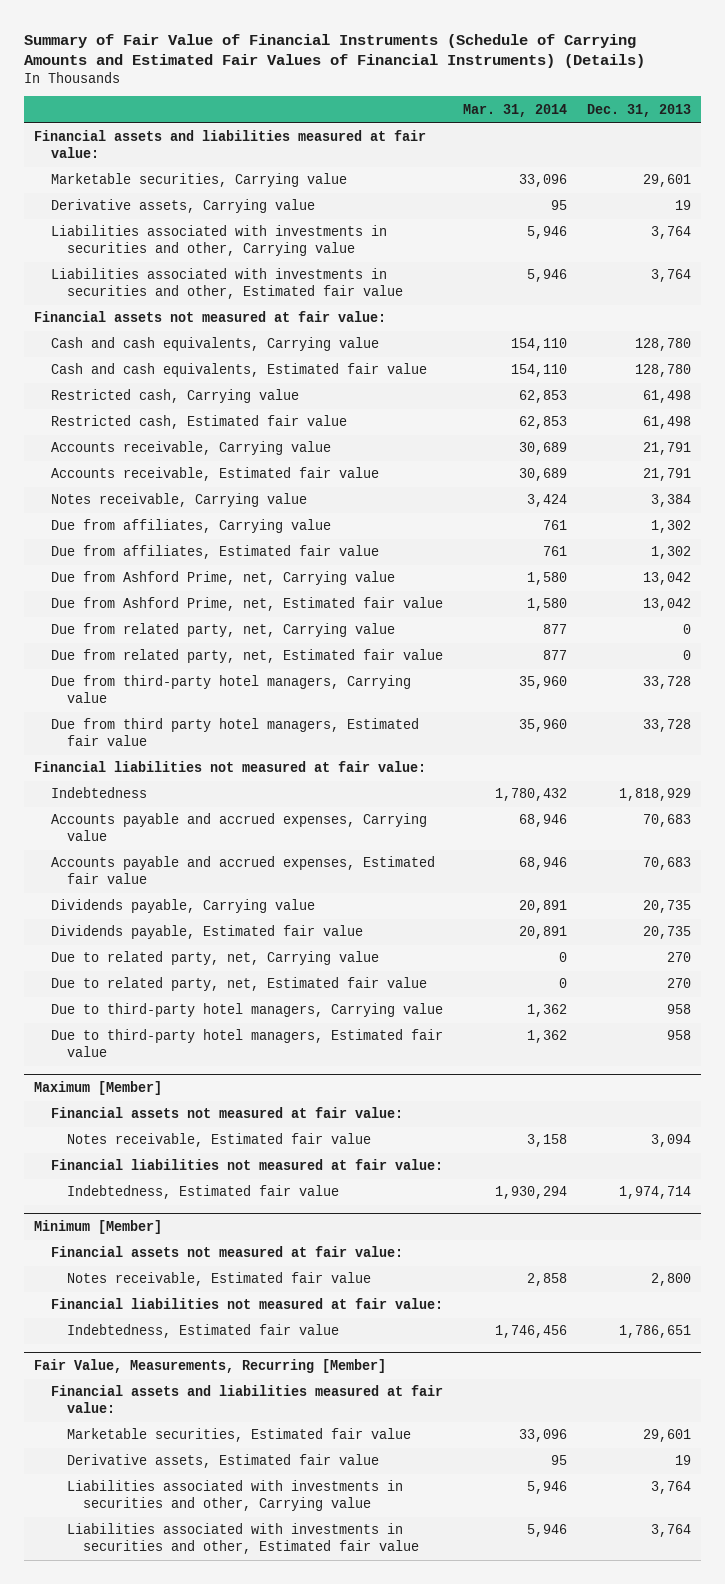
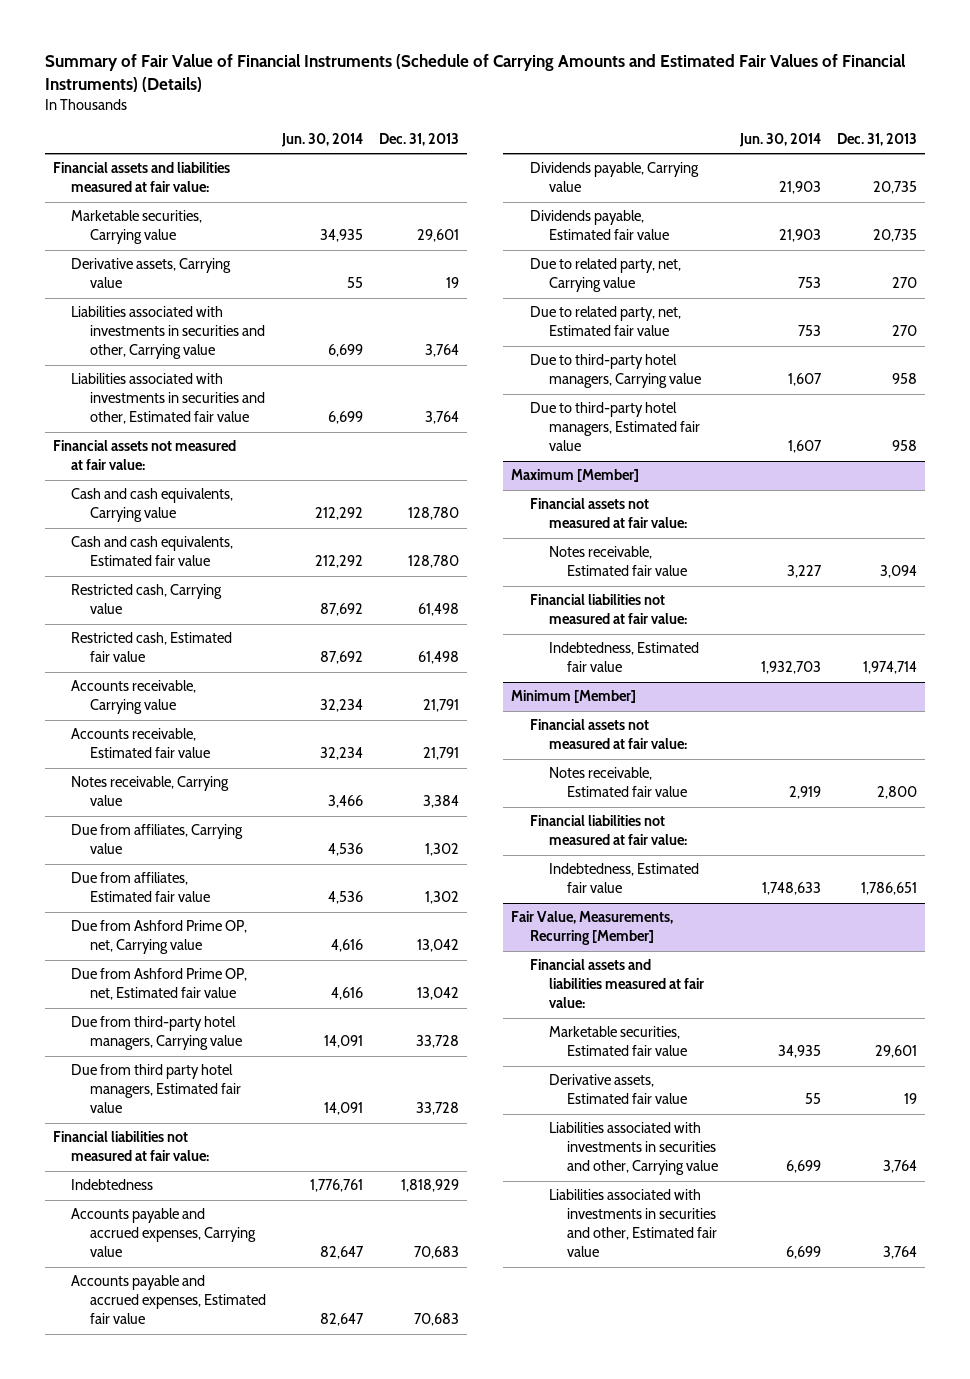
[462,103,567,117] Mar. 31, 2014 -> none
none -> [280,133,363,148] Jun. 30, 2014
[50,623,395,638] Due from related party, net, Carrying value -> none
[50,649,443,664] Due from related party, net, Estimated fair value -> none
[50,571,395,586] Due from Ashford Prime, net, Carrying value -> [71,920,248,955] Due from Ashford Prime OP, net, Carrying value
[50,597,443,612] Due from Ashford Prime, net, Estimated fair value -> [71,968,248,1001] Due from Ashford Prime OP, net, Estimated fair value

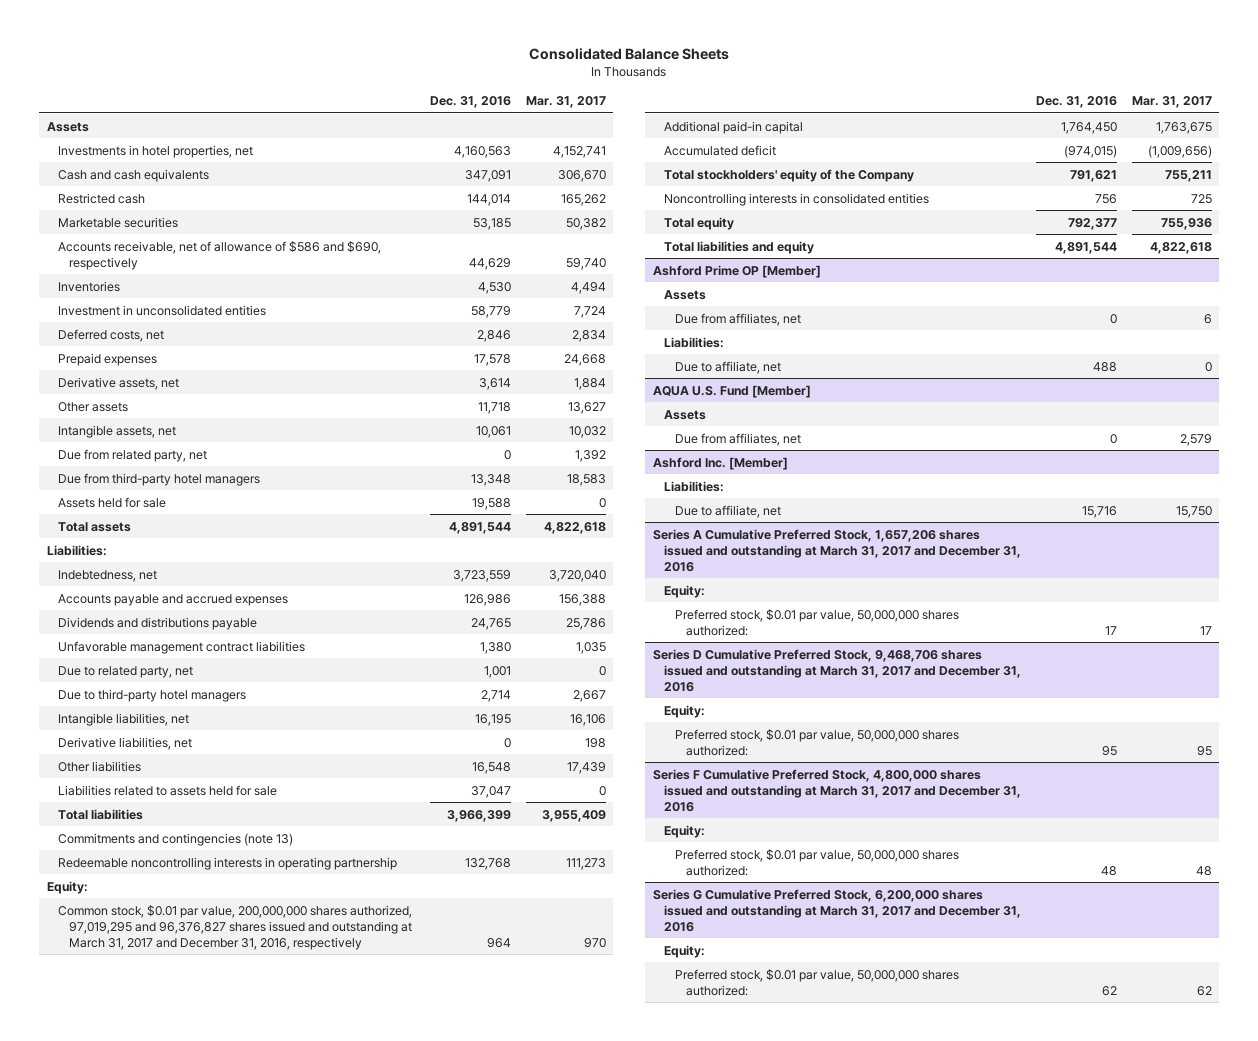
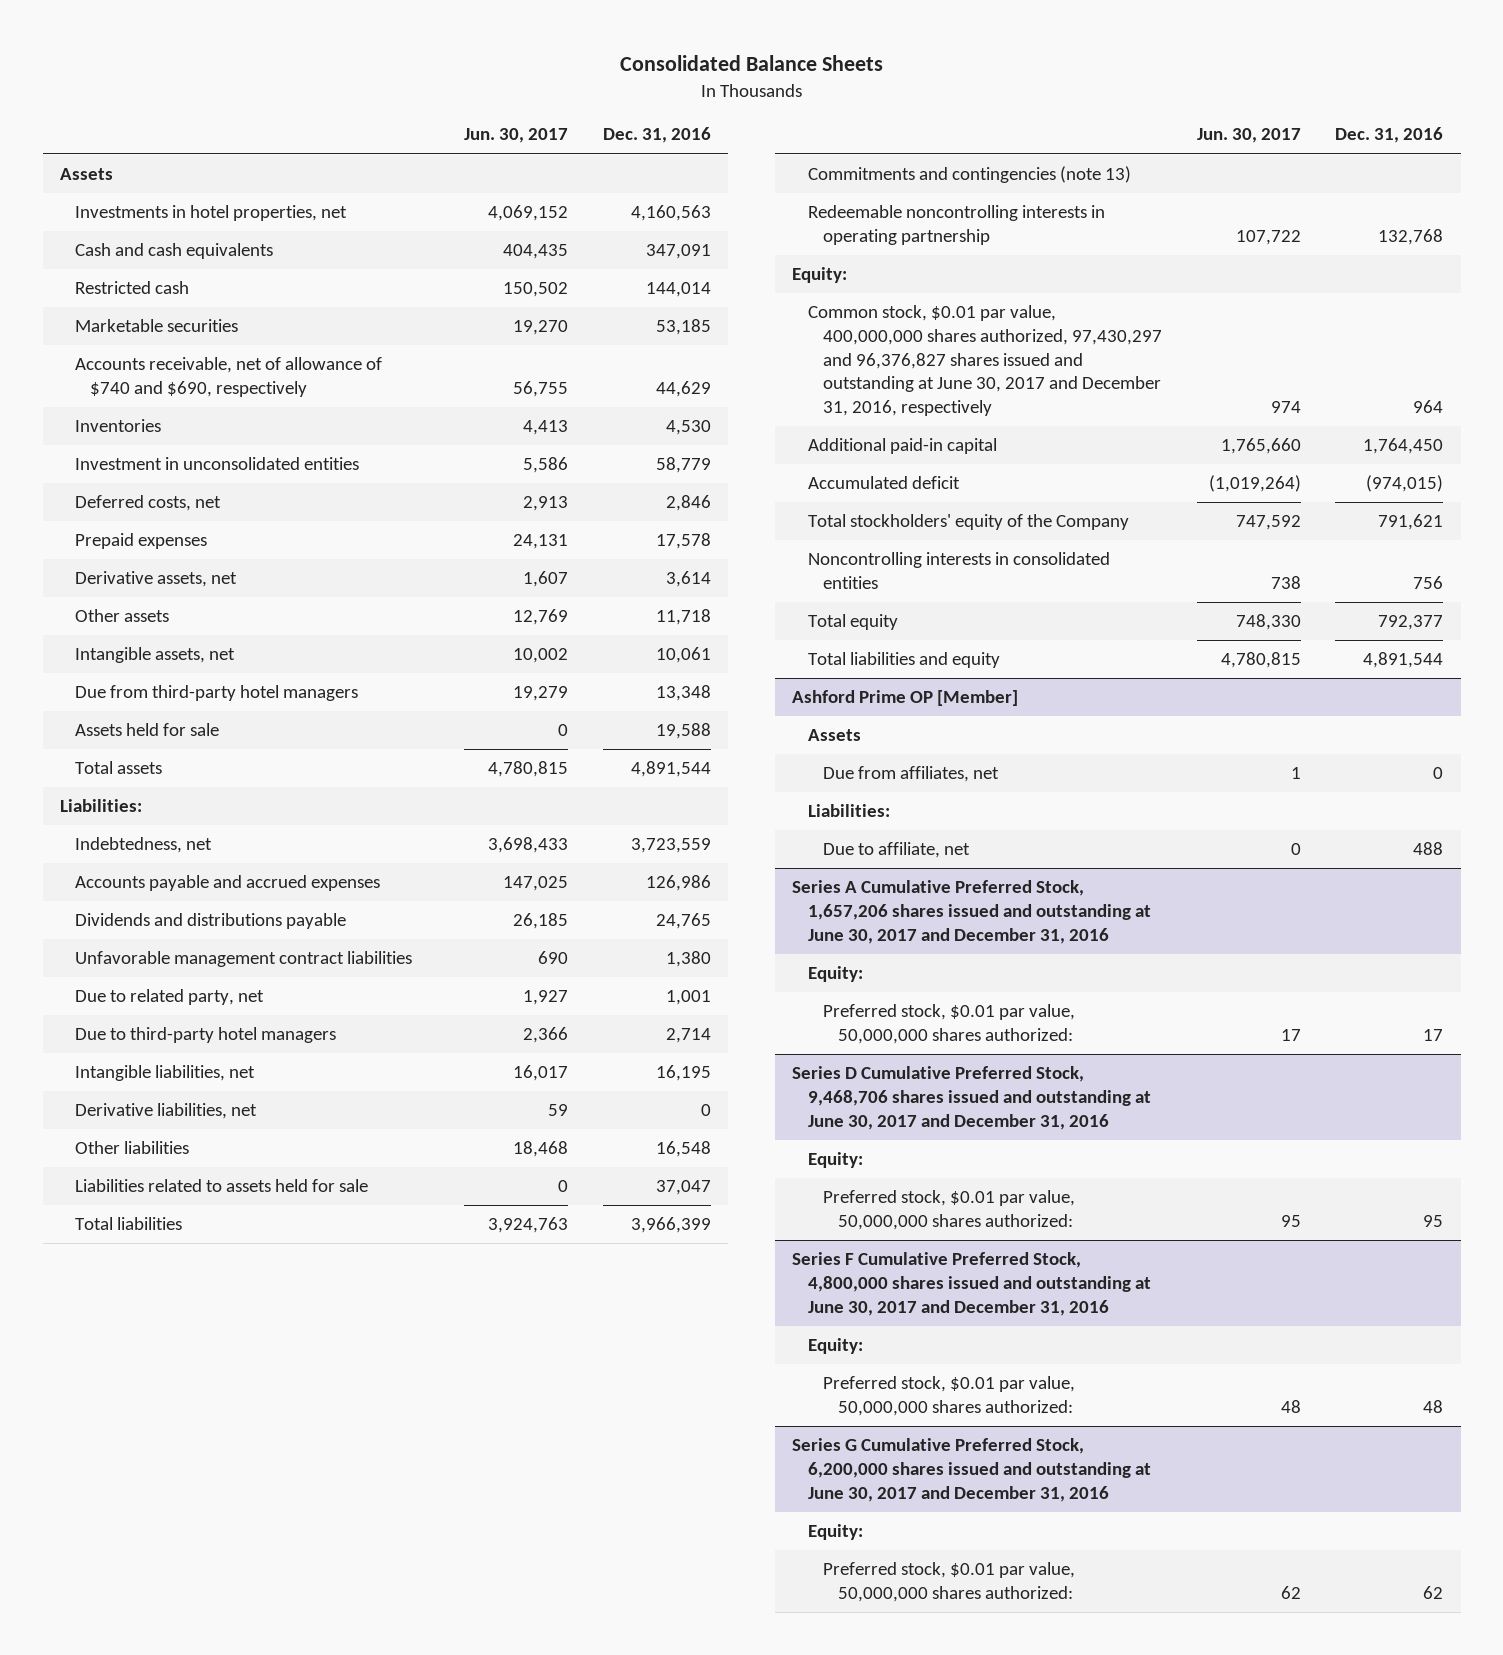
[525,95,606,108] Mar. 31, 2017 -> none
none -> [464,128,569,144] Jun. 30, 2017
[57,240,381,270] Accounts receivable, net of allowance of $586 and $690, respectively -> [75,357,383,397] Accounts receivable, net of allowance of $740 and $690, respectively
[57,448,207,462] Due from related party, net -> none
[57,904,412,950] Common stock, $0.01 par value, 200,000,000 shares authorized, 97,019,295 and 96,376,827 shares issued and outstanding at March 31, 2017 and December 31, 2016, respectively -> [807,305,1162,416] Common stock, $0.01 par value, 400,000,000 shares authorized, 97,430,297 and 96,376,827 shares issued and outstanding at June 30, 2017 and December 31, 2016, respectively
[652,384,811,398] AQUA U.S. Fund [Member] -> none
[663,409,706,420] Assets -> none
[674,432,801,446] Due from affiliates, net -> none
[652,456,788,470] Ashford Inc. [Member] -> none
[663,480,724,492] Liabilities: -> none
[674,504,781,518] Due to affiliate, net -> none
[652,528,1021,572] Series A Cumulative Preferred Stock, 1,657,206 shares issued and outstanding at March 31, 2017 and December 31, 2016 -> [792,880,1151,944] Series A Cumulative Preferred Stock, 1,657,206 shares issued and outstanding at June 30, 2017 and December 31, 2016
[652,648,1021,692] Series D Cumulative Preferred Stock, 9,468,706 shares issued and outstanding at March 31, 2017 and December 31, 2016 -> [792,1066,1151,1130] Series D Cumulative Preferred Stock, 9,468,706 shares issued and outstanding at June 30, 2017 and December 31, 2016
[652,768,1021,812] Series F Cumulative Preferred Stock, 4,800,000 shares issued and outstanding at March 31, 2017 and December 31, 2016 -> [792,1252,1151,1316] Series F Cumulative Preferred Stock, 4,800,000 shares issued and outstanding at June 30, 2017 and December 31, 2016
[652,888,1021,932] Series G Cumulative Preferred Stock, 6,200,000 shares issued and outstanding at March 31, 2017 and December 31, 2016 -> [792,1438,1151,1502] Series G Cumulative Preferred Stock, 6,200,000 shares issued and outstanding at June 30, 2017 and December 31, 2016

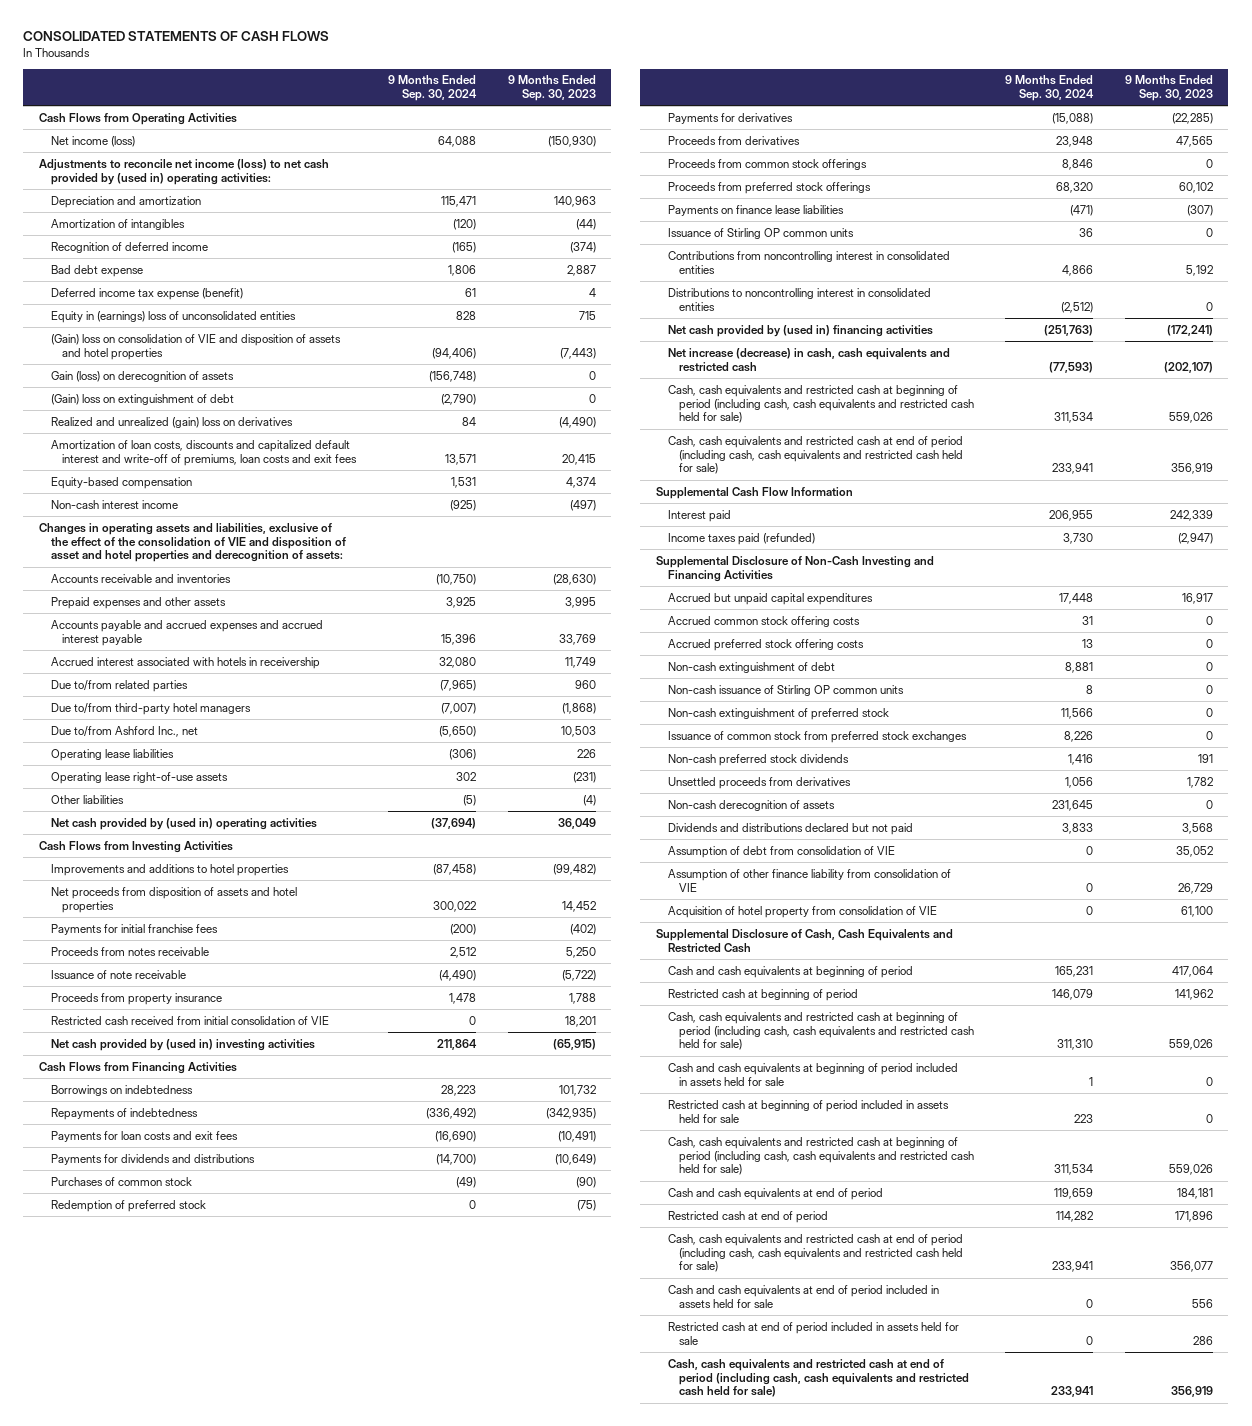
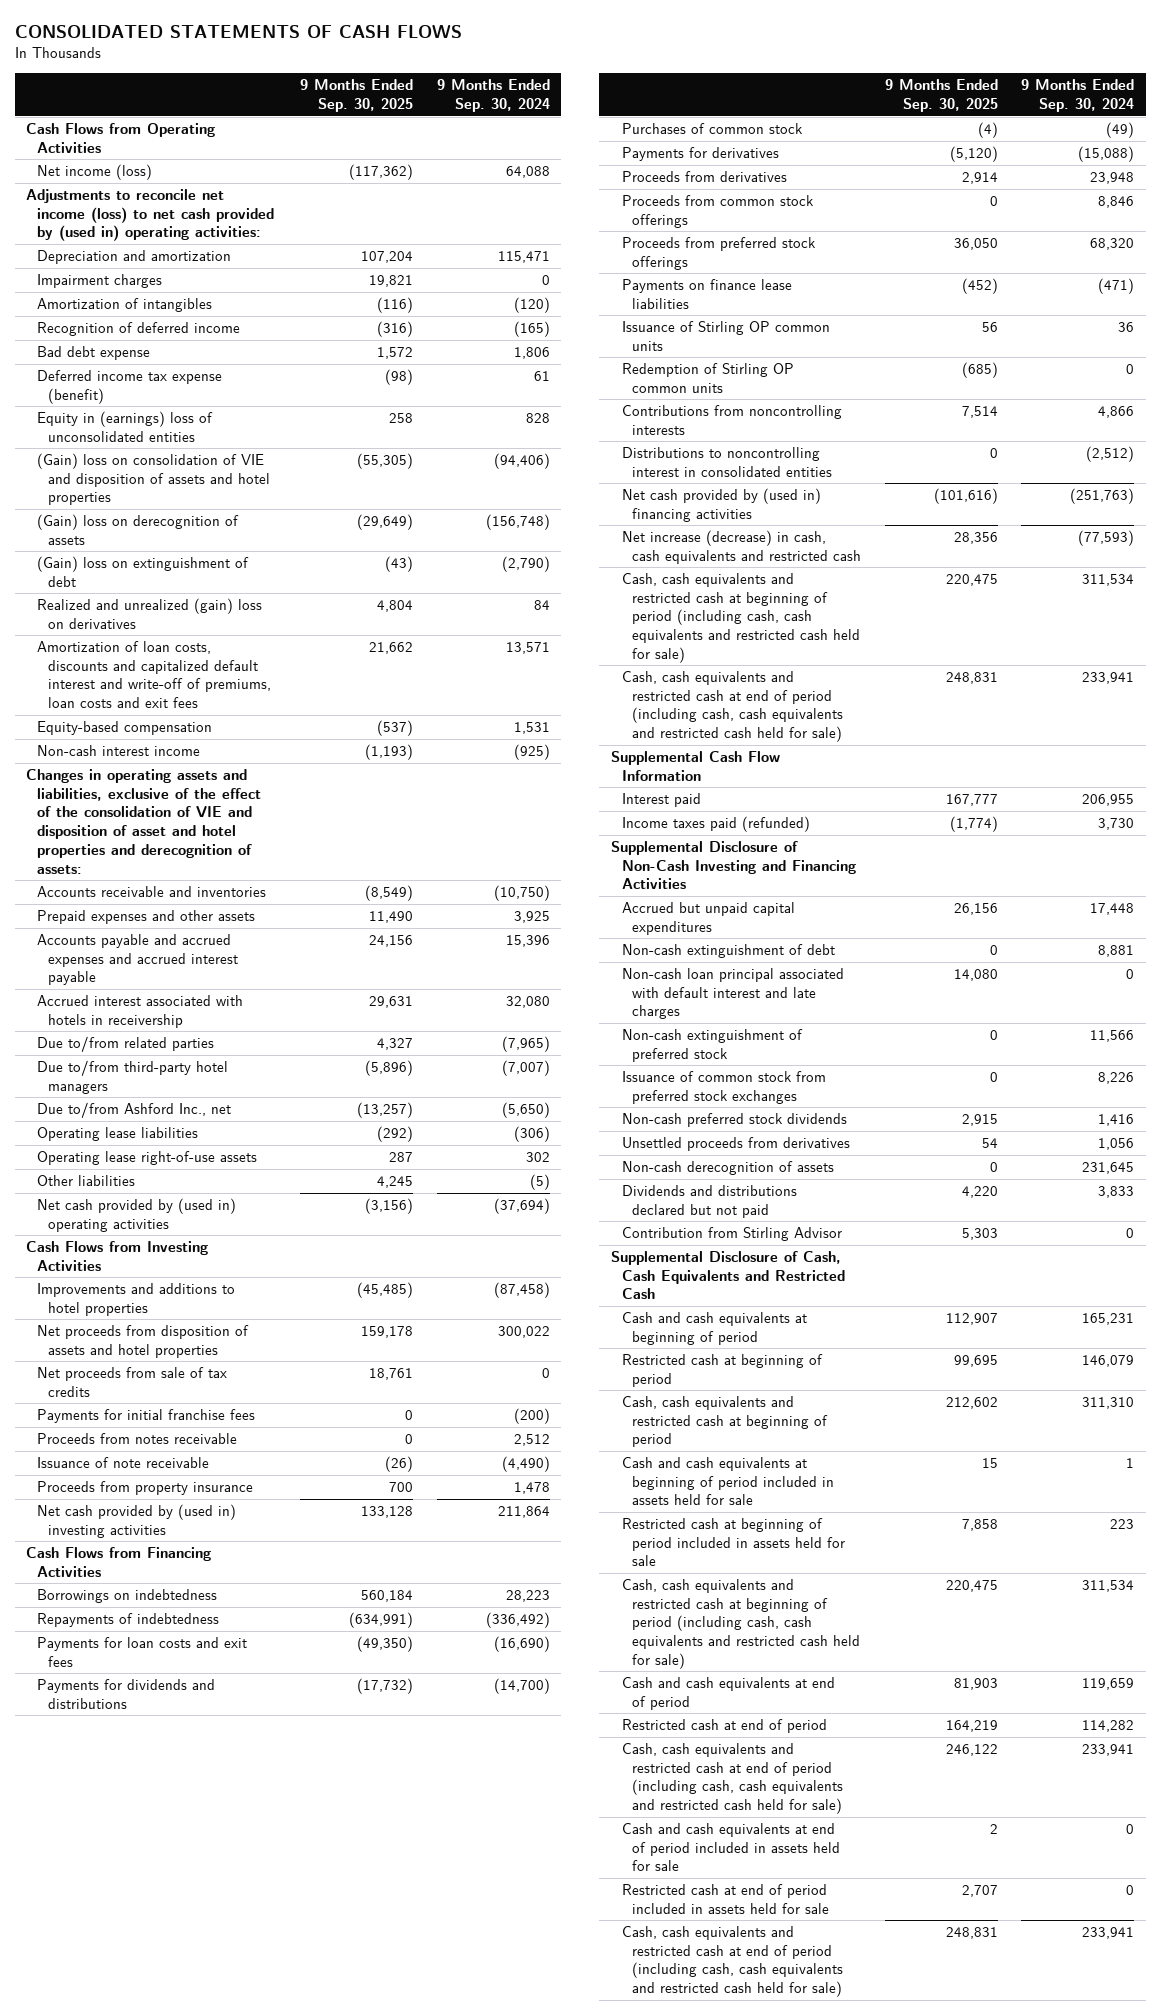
[507,75,596,102] 9 Months Ended Sep. 30, 2023 -> none
none -> [300,79,414,112] 9 Months Ended Sep. 30, 2025
none -> [37,274,163,289] Impairment charges
[50,370,234,382] Gain (loss) on derecognition of assets -> [37,514,240,545] (Gain) loss on derecognition of assets
none -> [37,1367,228,1397] Net proceeds from sale of tax credits
[50,1015,329,1025] Restricted cash received from initial consolidation of VIE -> none
[50,1199,206,1212] Redemption of preferred stock -> none
none -> [621,363,794,393] Redemption of Stirling OP common units
[667,250,950,274] Contributions from noncontrolling interest in consolidated entities -> [621,405,842,435] Contributions from noncontrolling interests
[667,615,860,627] Accrued common stock offering costs -> none
[667,638,864,651] Accrued preferred stock offering costs -> none
[667,684,904,696] Non-cash issuance of Stirling OP common units -> none
none -> [621,968,844,1020] Non-cash loan principal associated with default interest and late charges
[667,845,895,858] Assumption of debt from consolidation of VIE -> none
[667,868,951,892] Assumption of other finance liability from consolidation of VIE -> none
[667,905,937,918] Acquisition of hotel property from consolidation of VIE -> none
none -> [621,1227,842,1242] Contribution from Stirling Advisor
[667,1011,975,1051] Cash, cash equivalents and restricted cash at beginning of period (including cash, cash equivalents and restricted cash held for sale) -> [621,1396,829,1448] Cash, cash equivalents and restricted cash at beginning of period

